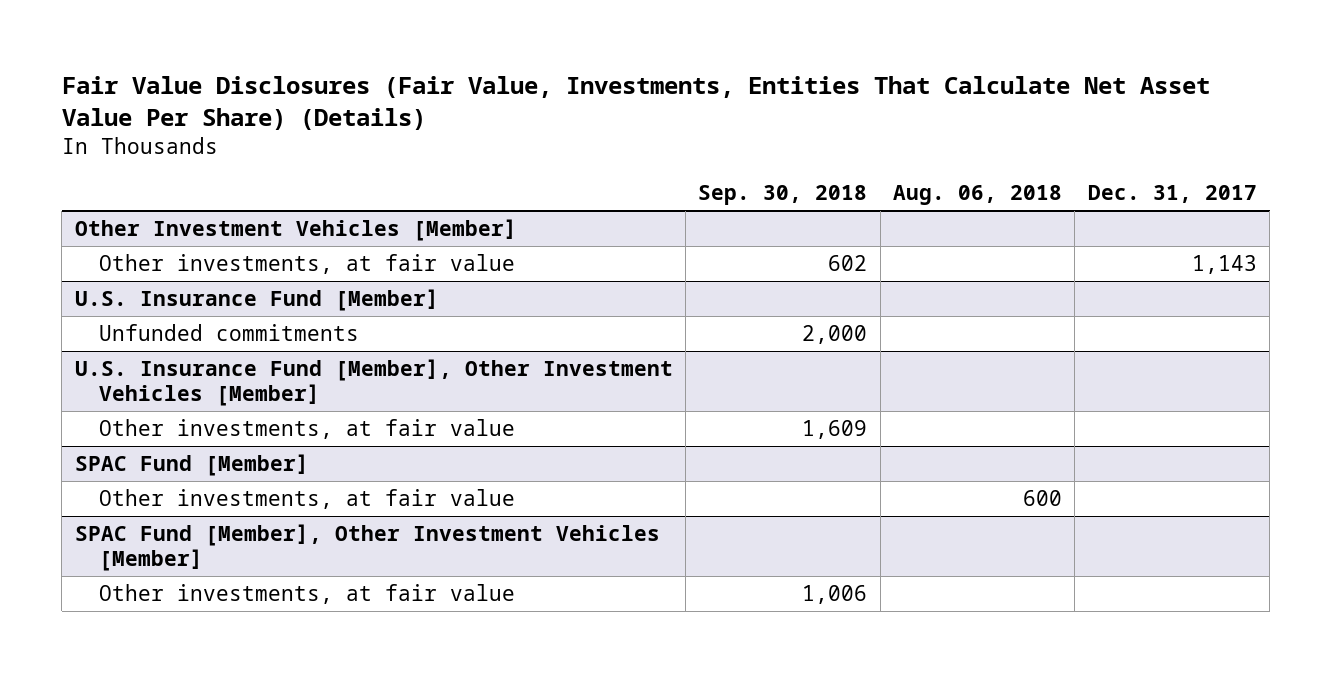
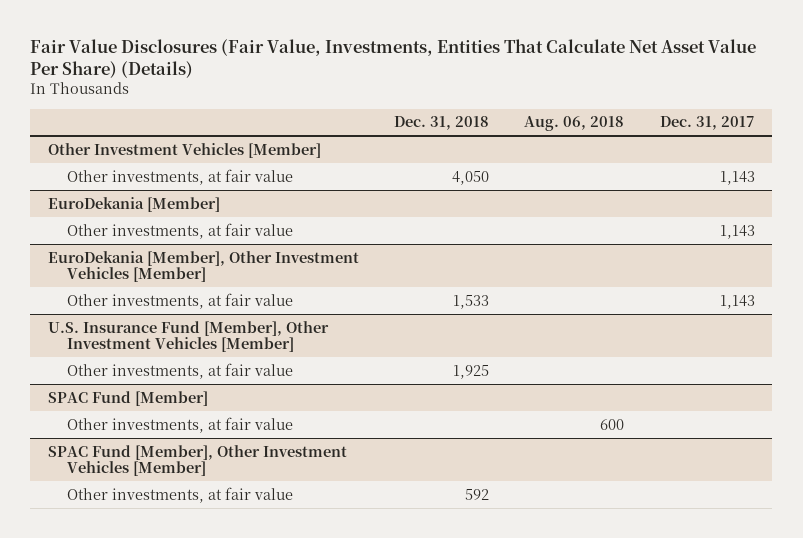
[698,185,868,206] Sep. 30, 2018 -> none
none -> [394,116,490,131] Dec. 31, 2018
[74,289,439,312] U.S. Insurance Fund [Member] -> none
[98,324,359,342] Unfunded commitments -> none
none -> [48,196,221,212] EuroDekania [Member]
none -> [67,222,294,239] Other investments, at fair value
none -> [48,250,360,283] EuroDekania [Member], Other Investment Vehicles [Member]
none -> [67,292,294,309] Other investments, at fair value

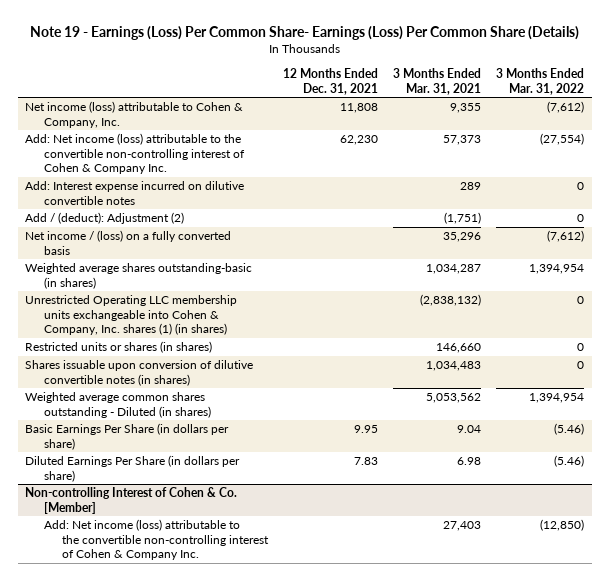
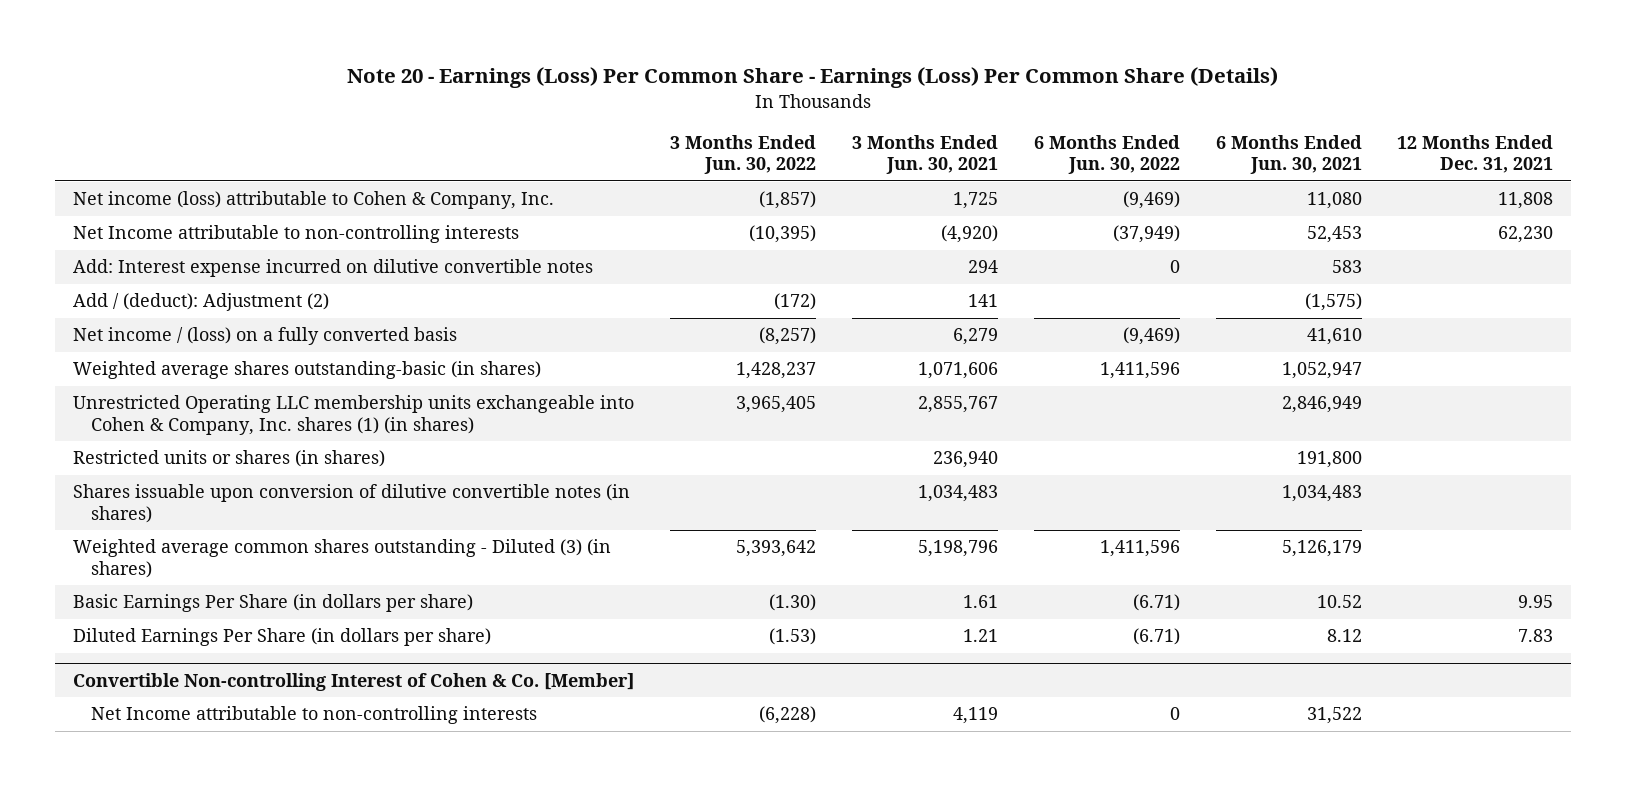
[29,25,579,40] Note 19 - Earnings (Loss) Per Common Share- Earnings (Loss) Per Common Share (Details) -> [347,67,1279,89] Note 20 - Earnings (Loss) Per Common Share - Earnings (Loss) Per Common Share (Details)
[393,68,482,95] 3 Months Ended Mar. 31, 2021 -> none
[496,68,585,95] 3 Months Ended Mar. 31, 2022 -> none
none -> [670,134,817,175] 3 Months Ended Jun. 30, 2022
none -> [851,134,998,175] 3 Months Ended Jun. 30, 2021
none -> [1033,134,1180,175] 6 Months Ended Jun. 30, 2022
none -> [1215,134,1362,175] 6 Months Ended Jun. 30, 2021
[25,133,245,175] Add: Net income (loss) attributable to the convertible non-controlling interest of Cohen & Company Inc. -> [73,225,520,244] Net Income attributable to non-controlling interests
[25,392,211,418] Weighted average common shares outstanding - Diluted (in shares) -> [73,539,612,578] Weighted average common shares outstanding - Diluted (3) (in shares)
[25,487,238,514] Non-controlling Interest of Cohen & Co. [Member] -> none
[43,519,270,561] Add: Net income (loss) attributable to the convertible non-controlling interest of Cohen & Company Inc. -> none
none -> [73,672,635,691] Convertible Non-controlling Interest of Cohen & Co. [Member]
none -> [90,706,537,725] Net Income attributable to non-controlling interests

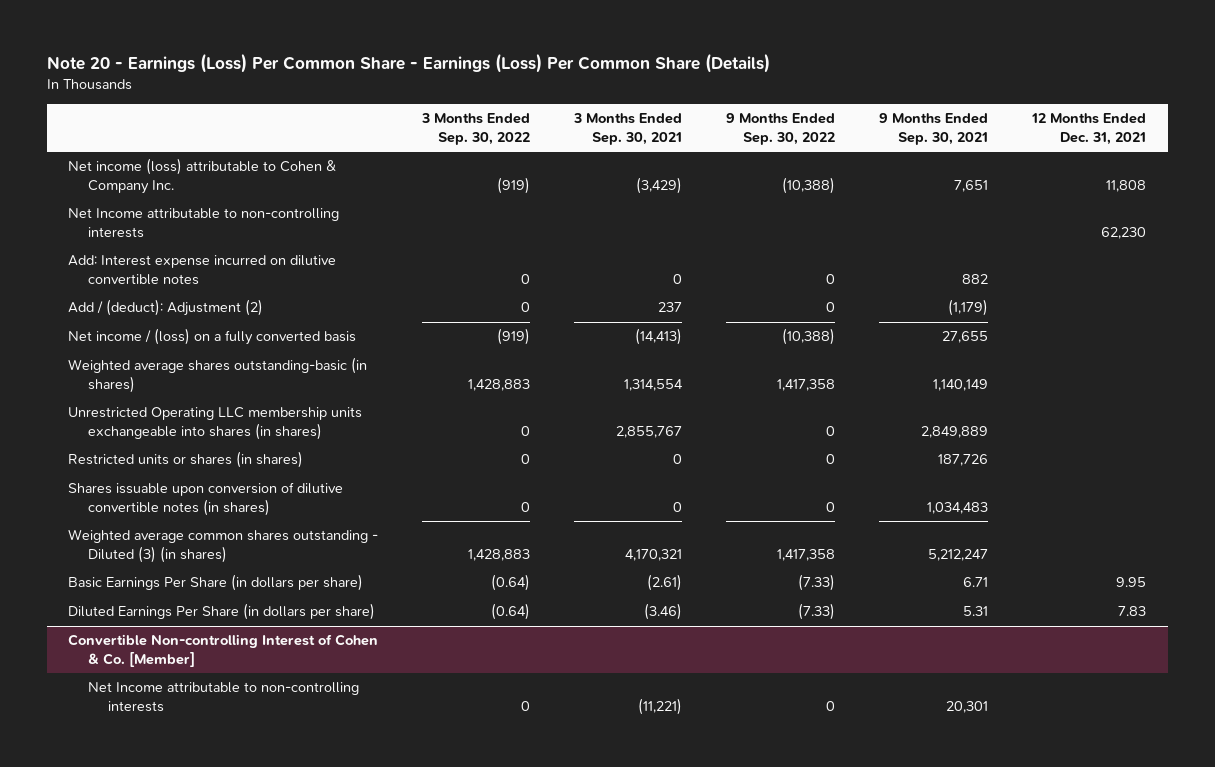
[670,134,817,175] 3 Months Ended Jun. 30, 2022 -> none
[851,134,998,175] 3 Months Ended Jun. 30, 2021 -> none
[1033,134,1180,175] 6 Months Ended Jun. 30, 2022 -> none
[1215,134,1362,175] 6 Months Ended Jun. 30, 2021 -> none
none -> [421,113,531,146] 3 Months Ended Sep. 30, 2022
none -> [573,113,683,146] 3 Months Ended Sep. 30, 2021
none -> [726,113,836,146] 9 Months Ended Sep. 30, 2022
none -> [879,113,989,146] 9 Months Ended Sep. 30, 2021
[73,191,555,210] Net income (loss) attributable to Cohen & Company, Inc. -> [68,158,337,195] Net income (loss) attributable to Cohen & Company Inc.
[73,395,635,435] Unrestricted Operating LLC membership units exchangeable into Cohen & Company, Inc. shares (1) (in shares) -> [68,407,363,441] Unrestricted Operating LLC membership units exchangeable into shares (in shares)

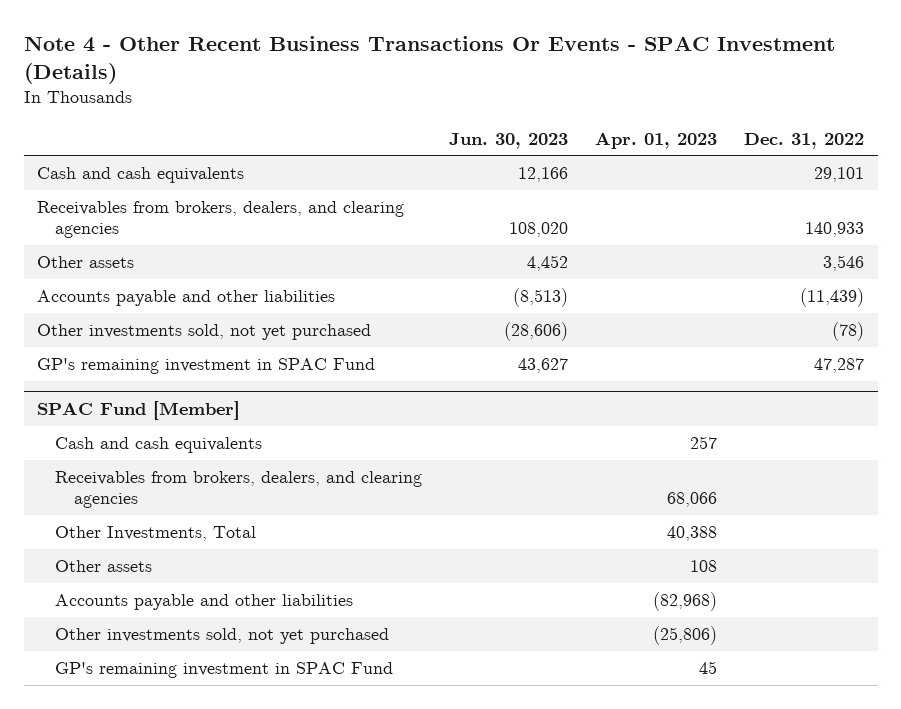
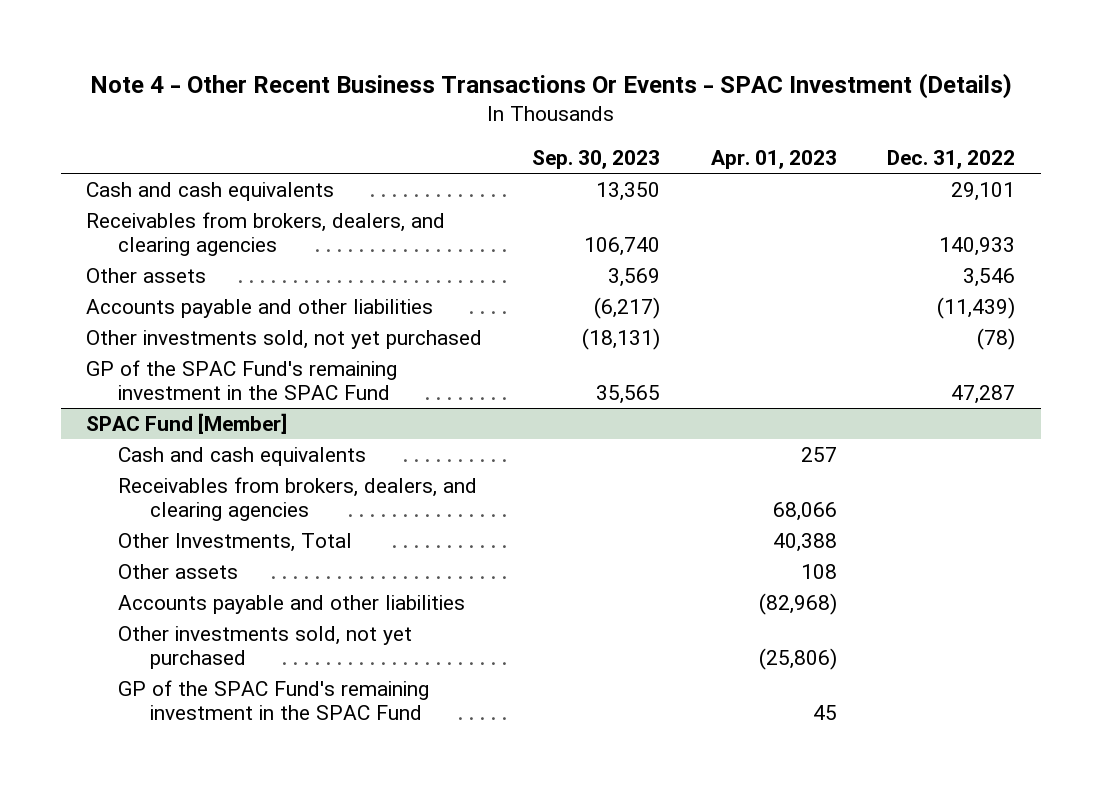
[449,132,569,149] Jun. 30, 2023 -> none
none -> [532,149,661,169] Sep. 30, 2023
[36,358,375,375] GP's remaining investment in SPAC Fund -> [85,360,397,401] GP of the SPAC Fund's remaining investment in the SPAC Fund
[55,662,394,679] GP's remaining investment in SPAC Fund -> [117,680,429,721] GP of the SPAC Fund's remaining investment in the SPAC Fund

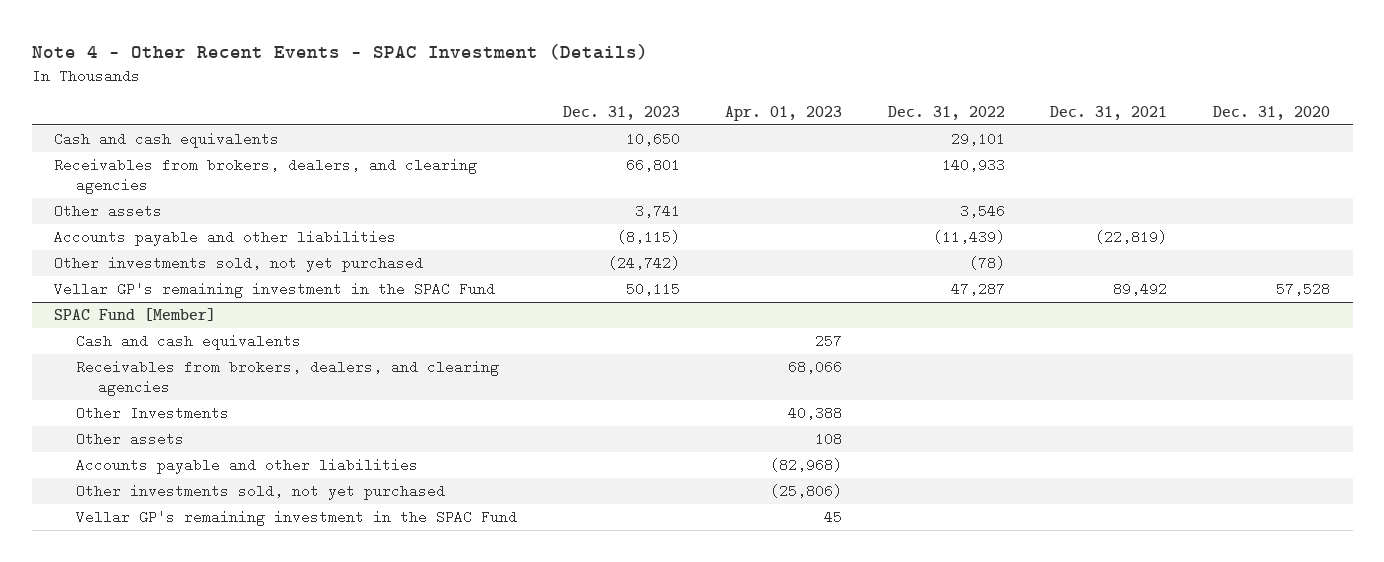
[89,72,1012,99] Note 4 - Other Recent Business Transactions Or Events - SPAC Investment (Details) -> [31,44,648,61] Note 4 - Other Recent Events - SPAC Investment (Details)
[532,149,661,169] Sep. 30, 2023 -> none
none -> [562,105,680,120] Dec. 31, 2023
none -> [1050,105,1168,120] Dec. 31, 2021
none -> [1212,105,1330,120] Dec. 31, 2020
[85,360,397,401] GP of the SPAC Fund's remaining investment in the SPAC Fund -> [54,282,496,299] Vellar GP's remaining investment in the SPAC Fund
[117,533,352,553] Other Investments, Total -> [76,406,230,421] Other Investments
[117,680,429,721] GP of the SPAC Fund's remaining investment in the SPAC Fund -> [76,510,518,527] Vellar GP's remaining investment in the SPAC Fund

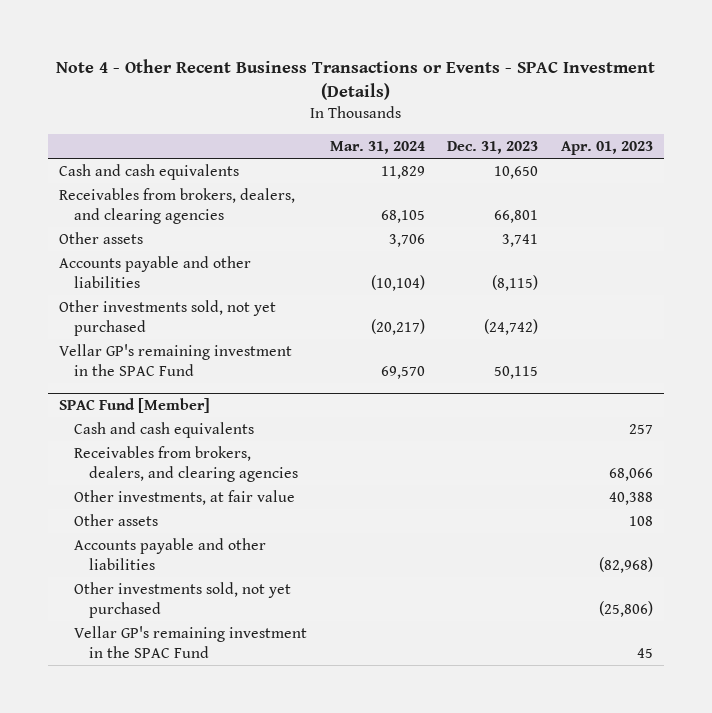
[31,44,648,61] Note 4 - Other Recent Events - SPAC Investment (Details) -> [56,58,656,100] Note 4 - Other Recent Business Transactions or Events - SPAC Investment (Details)
[887,105,1005,120] Dec. 31, 2022 -> none
[1050,105,1168,120] Dec. 31, 2021 -> none
[1212,105,1330,120] Dec. 31, 2020 -> none
none -> [329,140,425,154] Mar. 31, 2024
[76,406,230,421] Other Investments -> [74,490,296,506] Other investments, at fair value

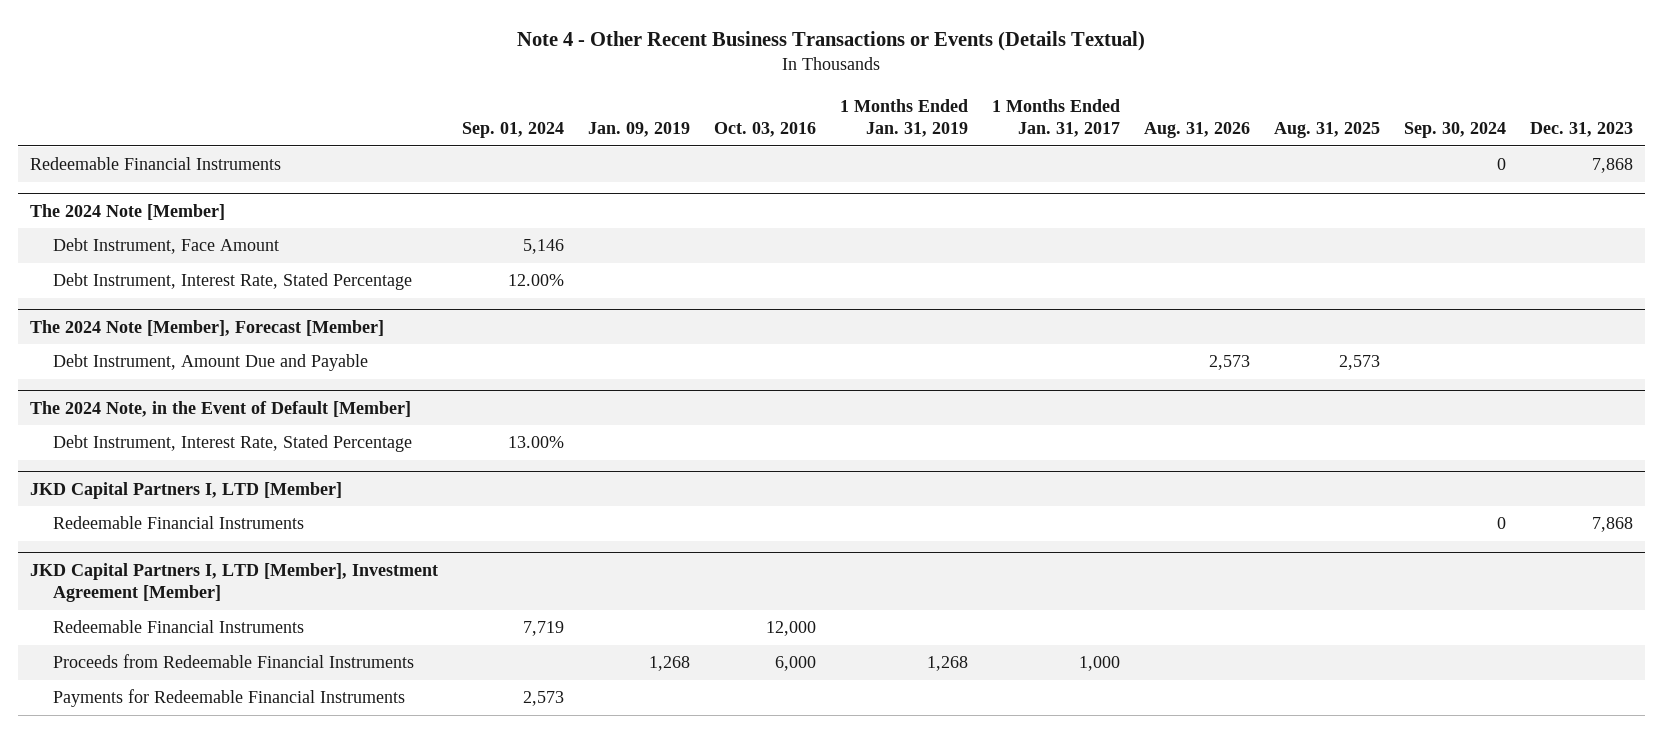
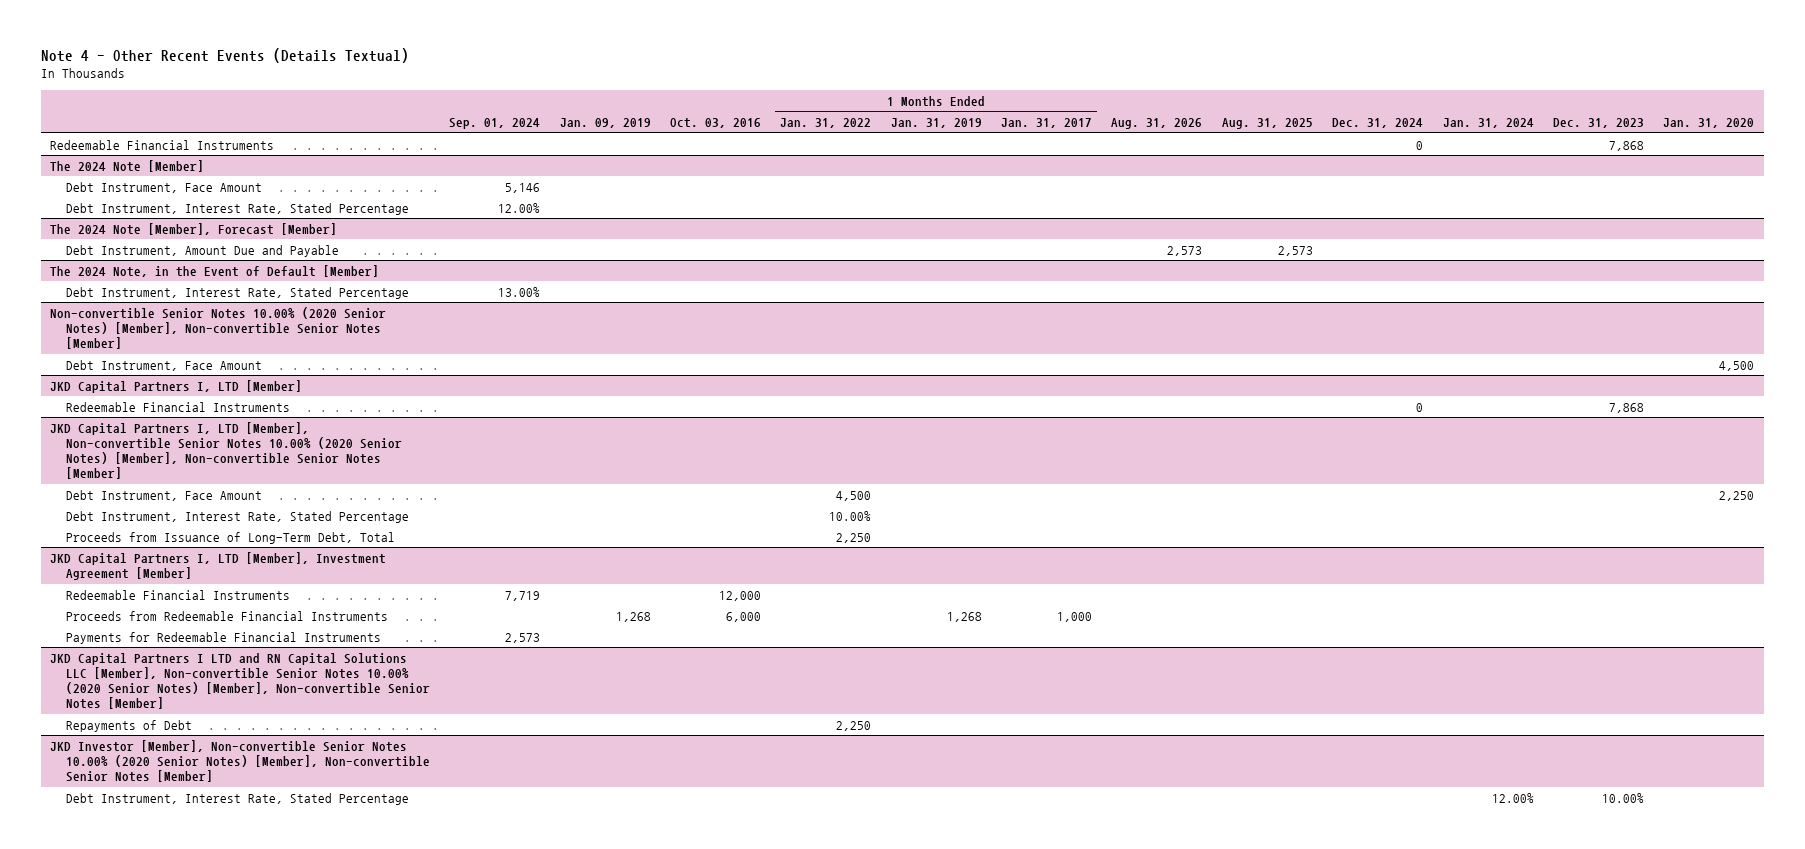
[517,30,1146,51] Note 4 - Other Recent Business Transactions or Events (Details Textual) -> [40,48,409,64] Note 4 - Other Recent Events (Details Textual)
[1403,121,1506,138] Sep. 30, 2024 -> none
none -> [780,118,872,129] Jan. 31, 2022
none -> [1332,118,1424,129] Dec. 31, 2024
none -> [1442,118,1534,129] Jan. 31, 2024
none -> [1663,118,1755,129] Jan. 31, 2020
none -> [50,306,387,350] Non-convertible Senior Notes 10.00% (2020 Senior Notes) [Member], Non-convertible Senior Notes [Member]
none -> [65,359,262,371] Debt Instrument, Face Amount
none -> [50,421,402,480] JKD Capital Partners I, LTD [Member], Non-convertible Senior Notes 10.00% (2020 Senior Notes) [Member], Non-convertible Senior Notes [Member]
none -> [65,489,262,501] Debt Instrument, Face Amount
none -> [65,510,409,523] Debt Instrument, Interest Rate, Stated Percentage
none -> [65,531,395,544] Proceeds from Issuance of Long-Term Debt, Total
none -> [50,652,430,710] JKD Capital Partners I LTD and RN Capital Solutions LLC [Member], Non-convertible Senior Notes 10.00% (2020 Senior Notes) [Member], Non-convertible Senior Notes [Member]
none -> [65,719,192,732] Repayments of Debt
none -> [50,739,430,783] JKD Investor [Member], Non-convertible Senior Notes 10.00% (2020 Senior Notes) [Member], Non-convertible Senior Notes [Member]
none -> [65,792,409,805] Debt Instrument, Interest Rate, Stated Percentage

